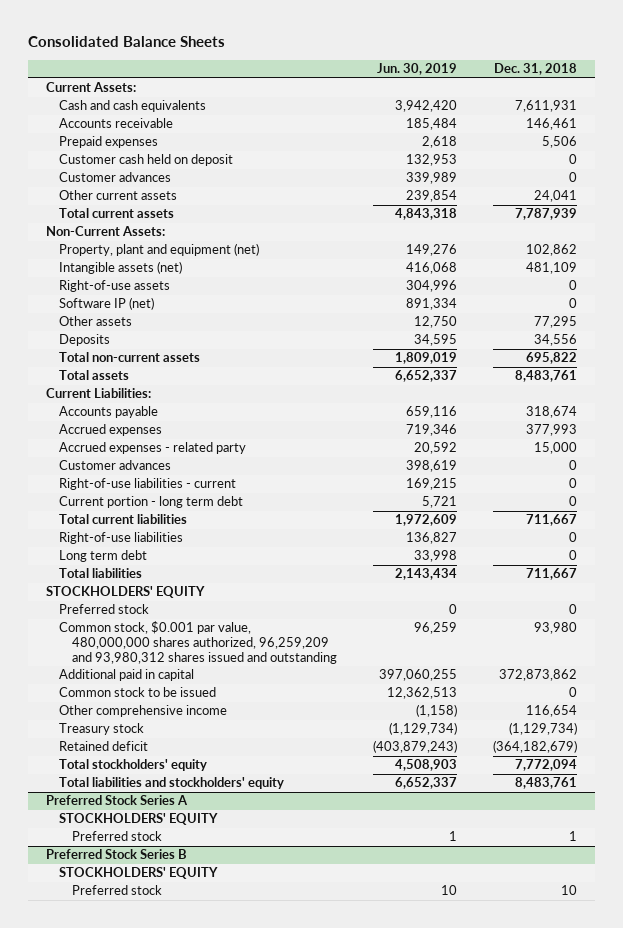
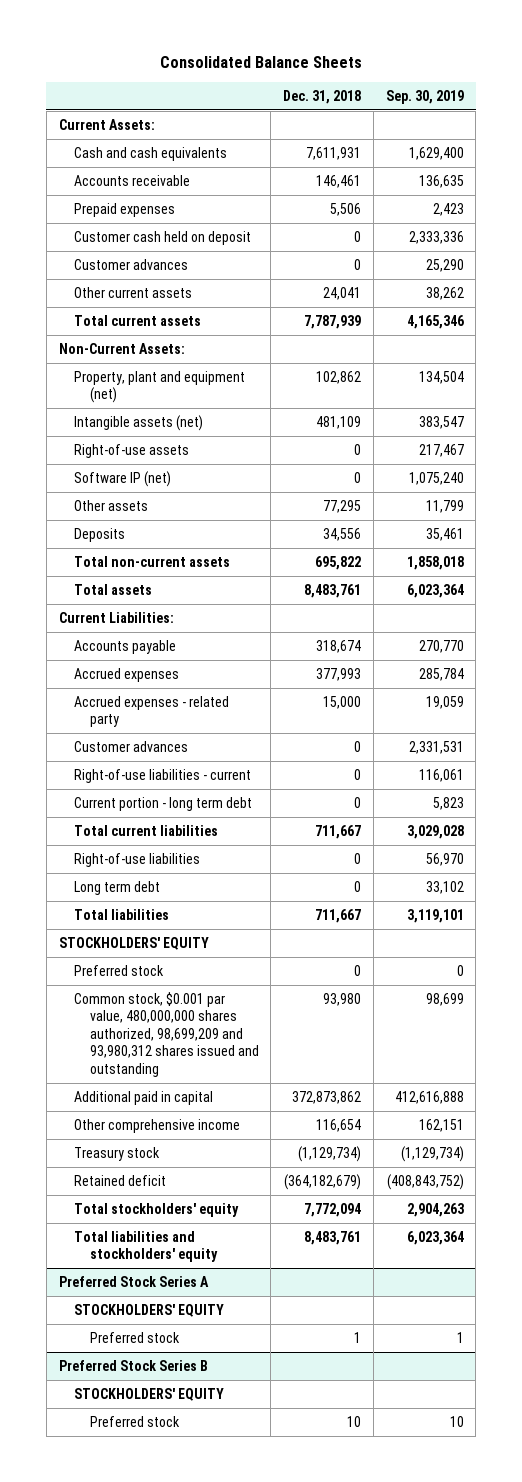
[376,63,457,76] Jun. 30, 2019 -> none
none -> [385,89,464,104] Sep. 30, 2019
[58,621,337,664] Common stock, $0.001 par value, 480,000,000 shares authorized, 96,259,209 and 93,980,312 shares issued and outstanding -> [74,991,259,1077] Common stock, $0.001 par value, 480,000,000 shares authorized, 98,699,209 and 93,980,312 shares issued and outstanding
[58,687,216,698] Common stock to be issued -> none

